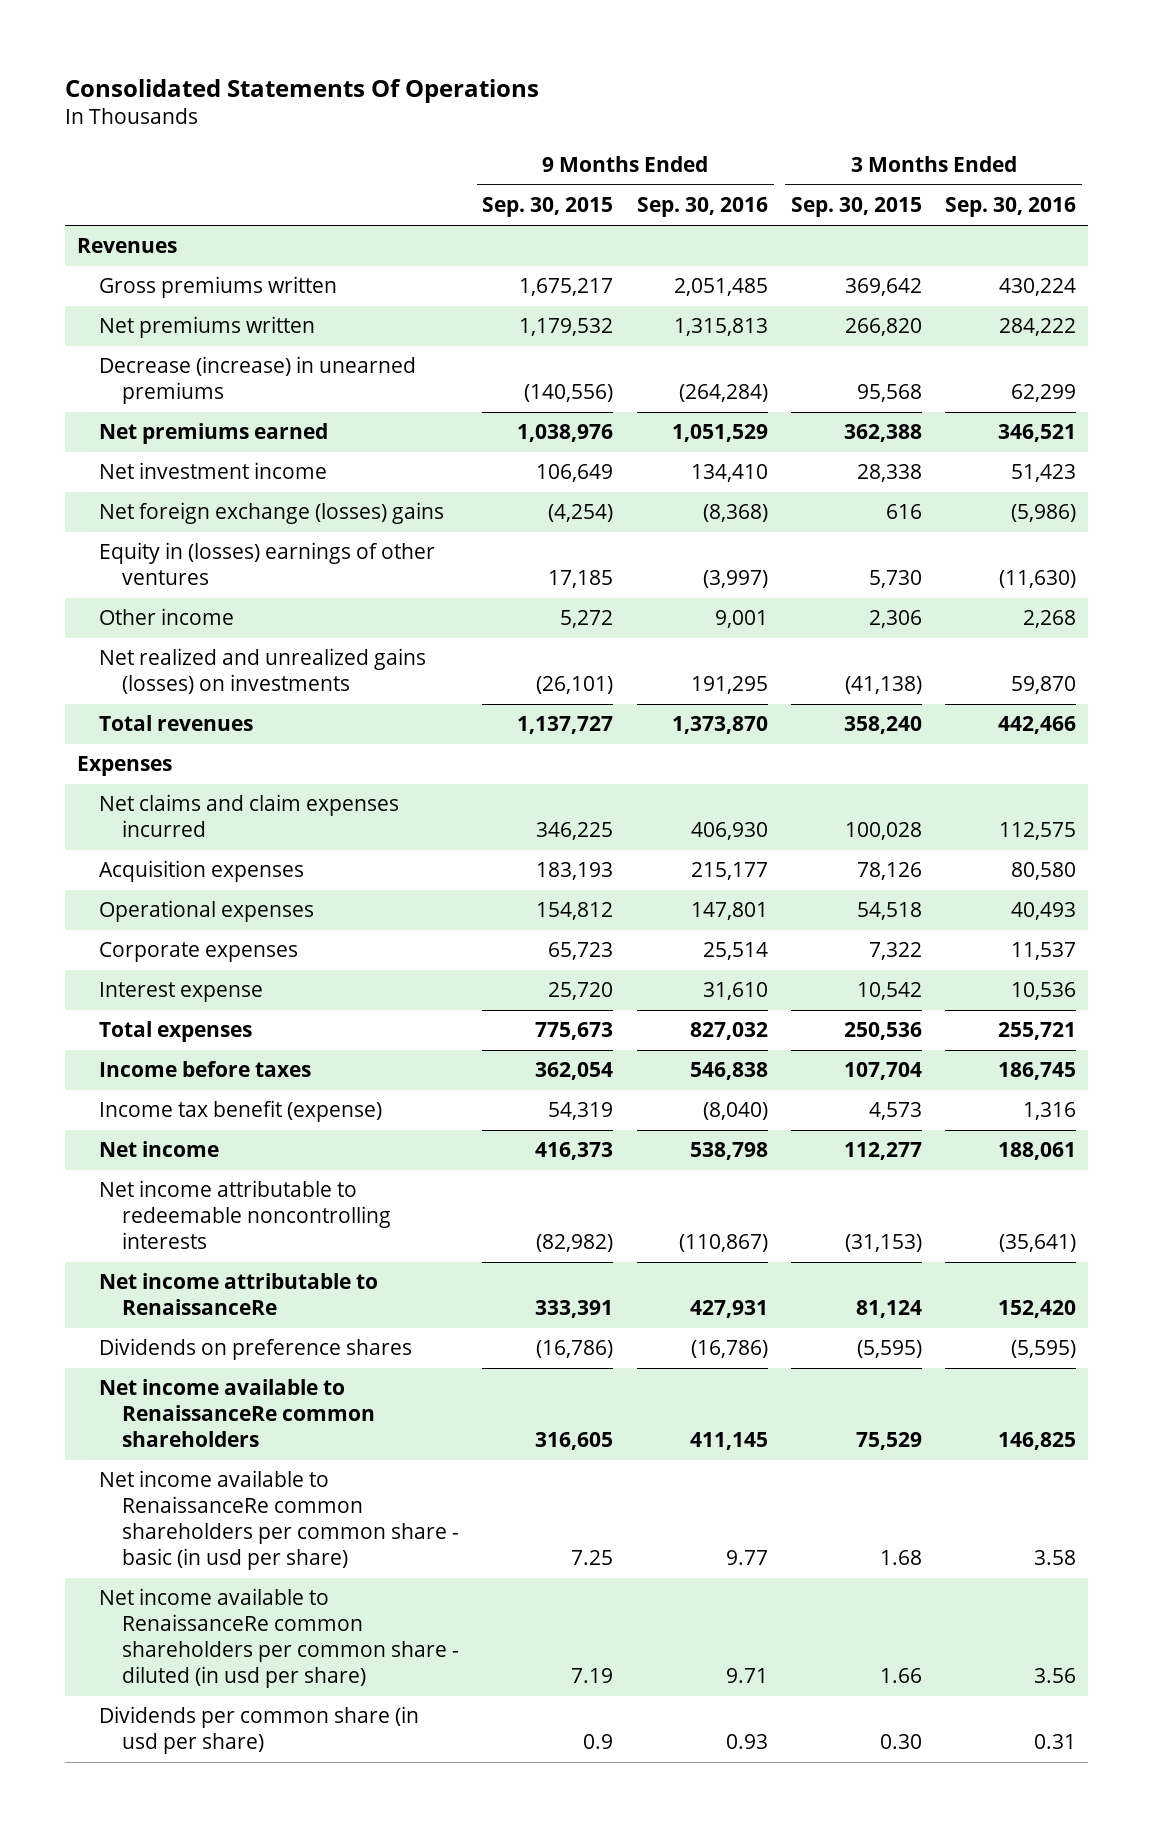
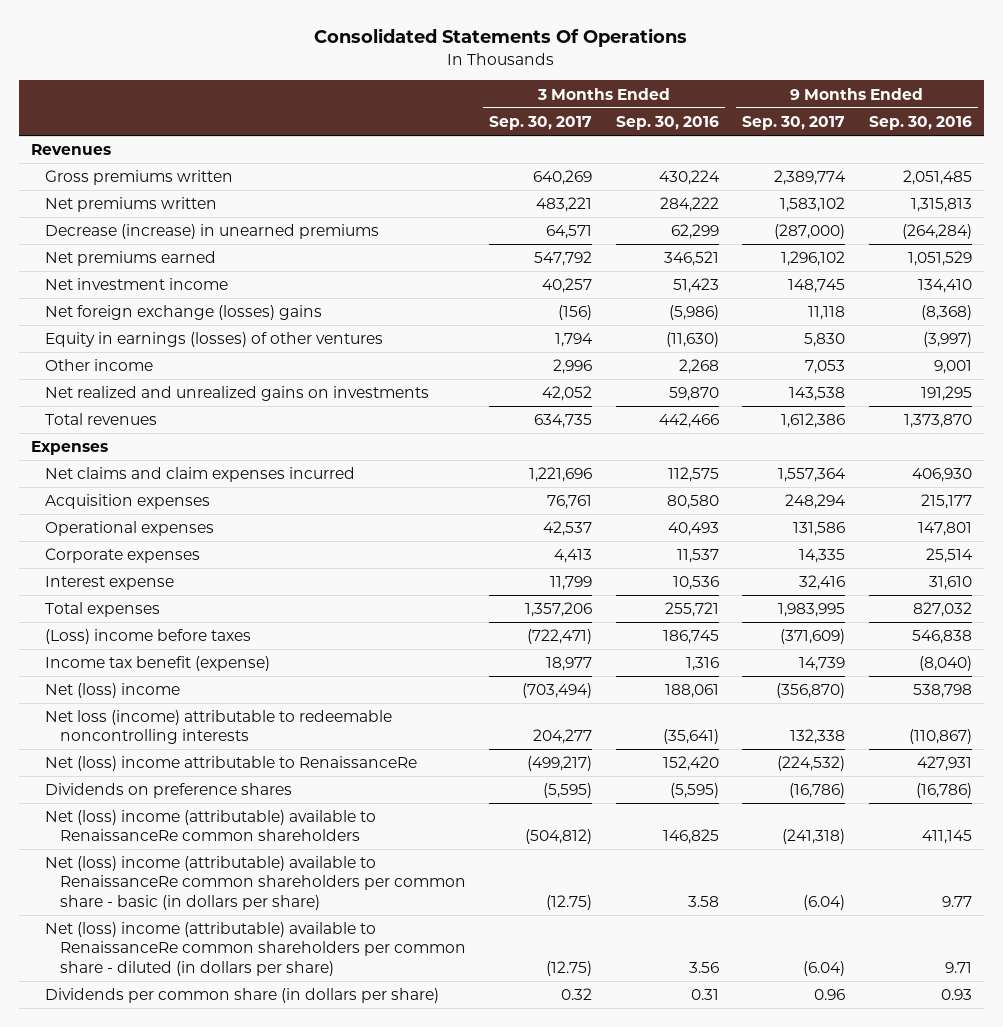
[482,197,614,218] Sep. 30, 2015 -> none
[791,197,923,218] Sep. 30, 2015 -> none
none -> [489,115,593,130] Sep. 30, 2017
none -> [742,115,846,130] Sep. 30, 2017
[99,542,436,586] Equity in (losses) earnings of other ventures -> [45,332,384,348] Equity in earnings (losses) of other ventures
[99,648,427,695] Net realized and unrealized gains (losses) on investments -> [45,386,430,402] Net realized and unrealized gains on investments
[99,1061,312,1078] Income before taxes -> [45,629,252,645] (Loss) income before taxes
[99,1141,220,1158] Net income -> [45,683,181,699] Net (loss) income
[99,1180,392,1250] Net income attributable to redeemable noncontrolling interests -> [45,710,393,745] Net loss (income) attributable to redeemable noncontrolling interests
[99,1273,379,1316] Net income attributable to RenaissanceRe -> [45,756,418,772] Net (loss) income attributable to RenaissanceRe
[99,1379,376,1448] Net income available to RenaissanceRe common shareholders -> [45,810,377,842] Net (loss) income (attributable) available to RenaissanceRe common shareholders
[99,1470,460,1570] Net income available to RenaissanceRe common shareholders per common share - basic (in usd per share) -> [45,856,466,910] Net (loss) income (attributable) available to RenaissanceRe common shareholders per common share - basic (in dollars per share)
[99,1588,460,1688] Net income available to RenaissanceRe common shareholders per common share - diluted (in usd per share) -> [45,922,466,976] Net (loss) income (attributable) available to RenaissanceRe common shareholders per common share - diluted (in dollars per share)
[99,1706,420,1755] Dividends per common share (in usd per share) -> [45,988,440,1004] Dividends per common share (in dollars per share)

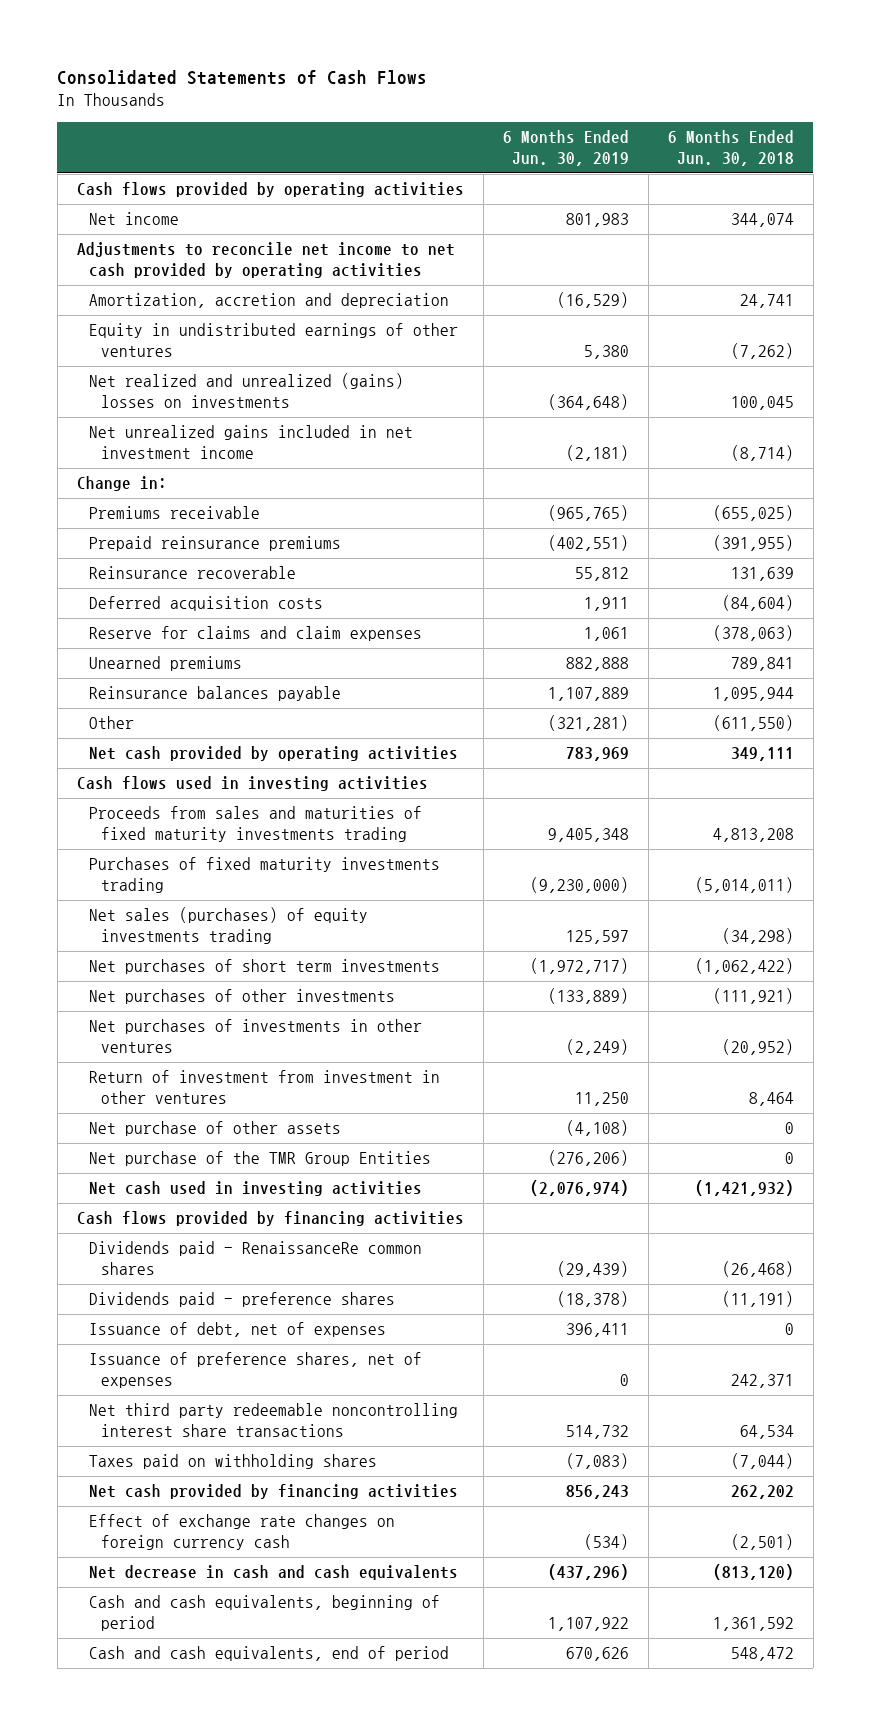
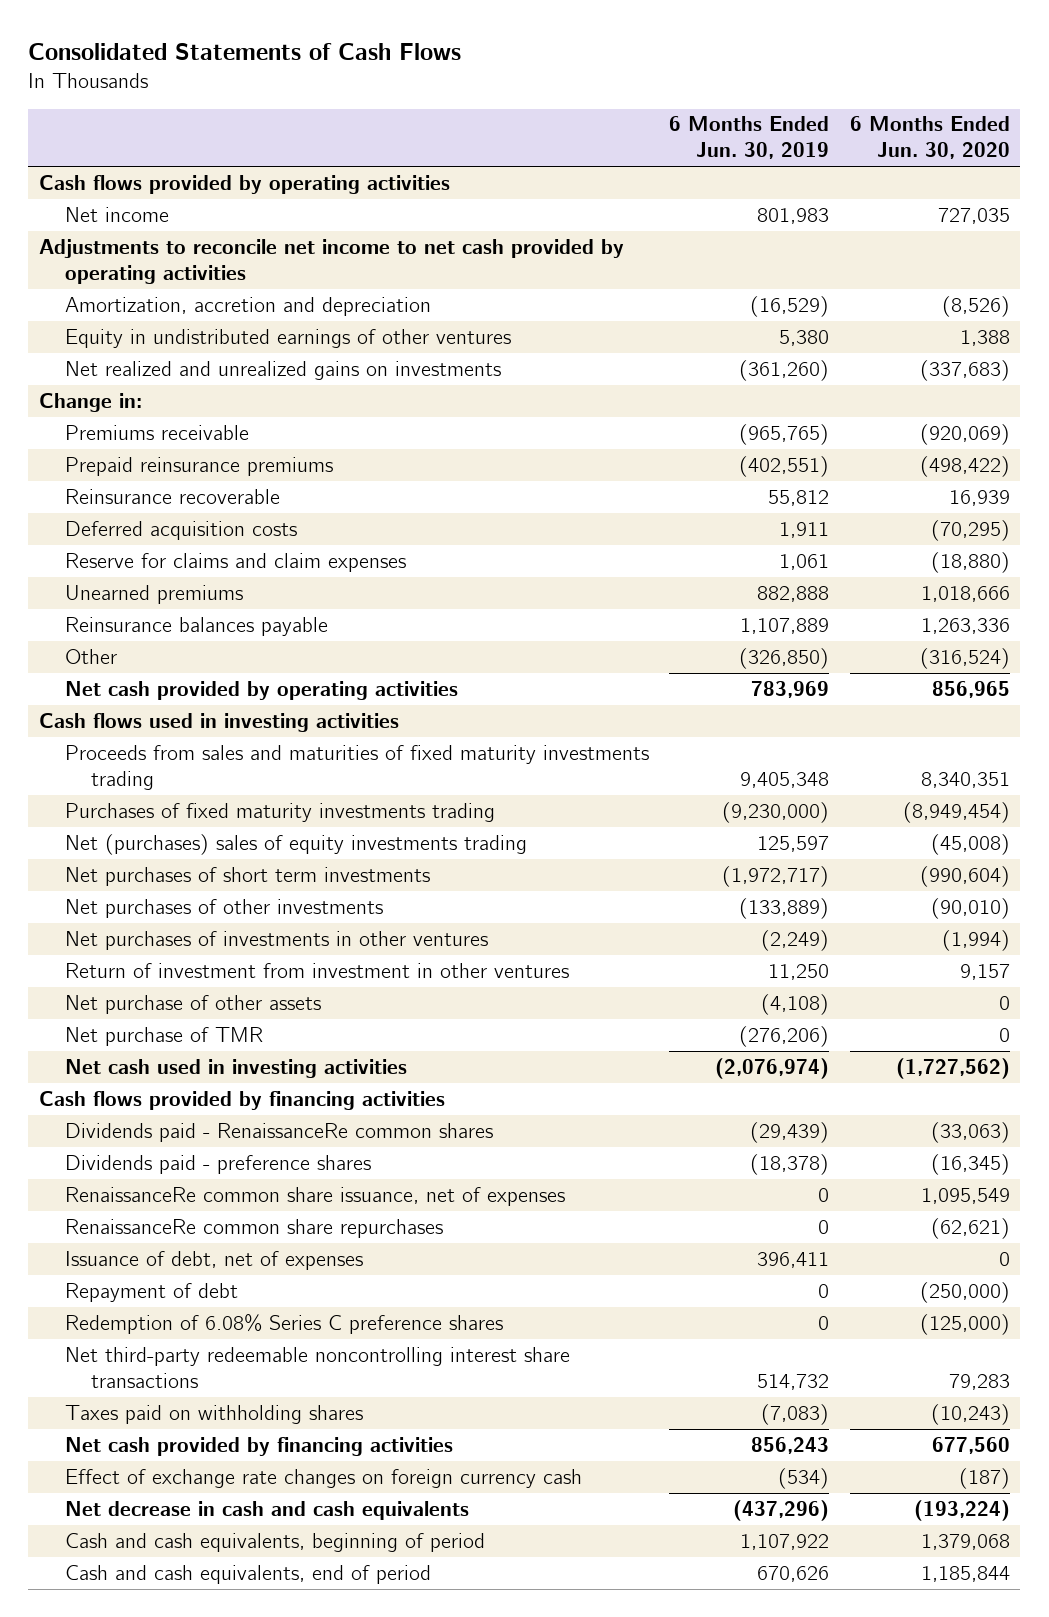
[667,129,794,166] 6 Months Ended Jun. 30, 2018 -> none
none -> [850,116,1011,160] 6 Months Ended Jun. 30, 2020
[88,425,413,460] Net unrealized gains included in net investment income -> none
[88,373,404,409] Net realized and unrealized (gains) losses on investments -> [64,360,501,380] Net realized and unrealized gains on investments
[547,394,629,411] (364,648) -> [739,359,830,381] (361,260)
[547,715,629,732] (321,281) -> [739,647,830,669] (326,850)
[88,907,368,945] Net sales (purchases) of equity investments trading -> [64,833,527,855] Net (purchases) sales of equity investments trading
[88,1151,431,1167] Net purchase of the TMR Group Entities -> [64,1026,263,1046] Net purchase of TMR
none -> [64,1186,565,1206] RenaissanceRe common share issuance, net of expenses
none -> [64,1218,443,1238] RenaissanceRe common share repurchases
[88,1352,422,1389] Issuance of preference shares, net of expenses -> none
none -> [64,1282,238,1302] Repayment of debt
none -> [64,1313,503,1334] Redemption of 6.08% Series C preference shares
[88,1403,458,1438] Net third party redeemable noncontrolling interest share transactions -> [64,1346,570,1388] Net third-party redeemable noncontrolling interest share transactions

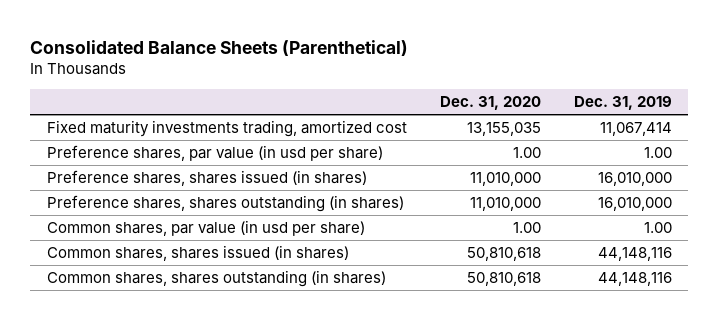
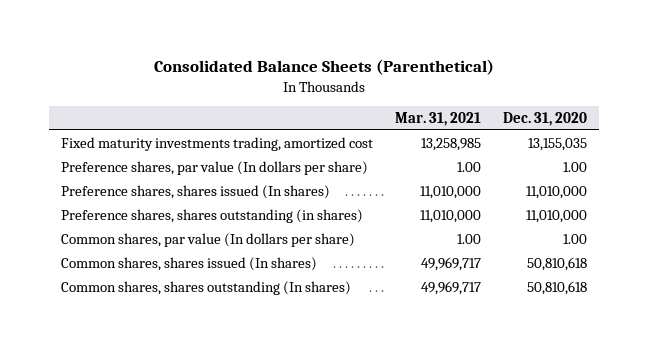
[573,96,672,111] Dec. 31, 2019 -> none
none -> [394,111,481,126] Mar. 31, 2021
[46,144,383,161] Preference shares, par value (in usd per share) -> [60,160,368,175] Preference shares, par value (In dollars per share)
[46,169,367,186] Preference shares, shares issued (in shares) -> [60,184,330,199] Preference shares, shares issued (In shares)
[46,219,365,236] Common shares, par value (in usd per share) -> [60,232,355,247] Common shares, par value (In dollars per share)
[46,244,349,261] Common shares, shares issued (in shares) -> [60,256,317,271] Common shares, shares issued (In shares)
[46,269,386,287] Common shares, shares outstanding (in shares) -> [60,280,351,295] Common shares, shares outstanding (In shares)

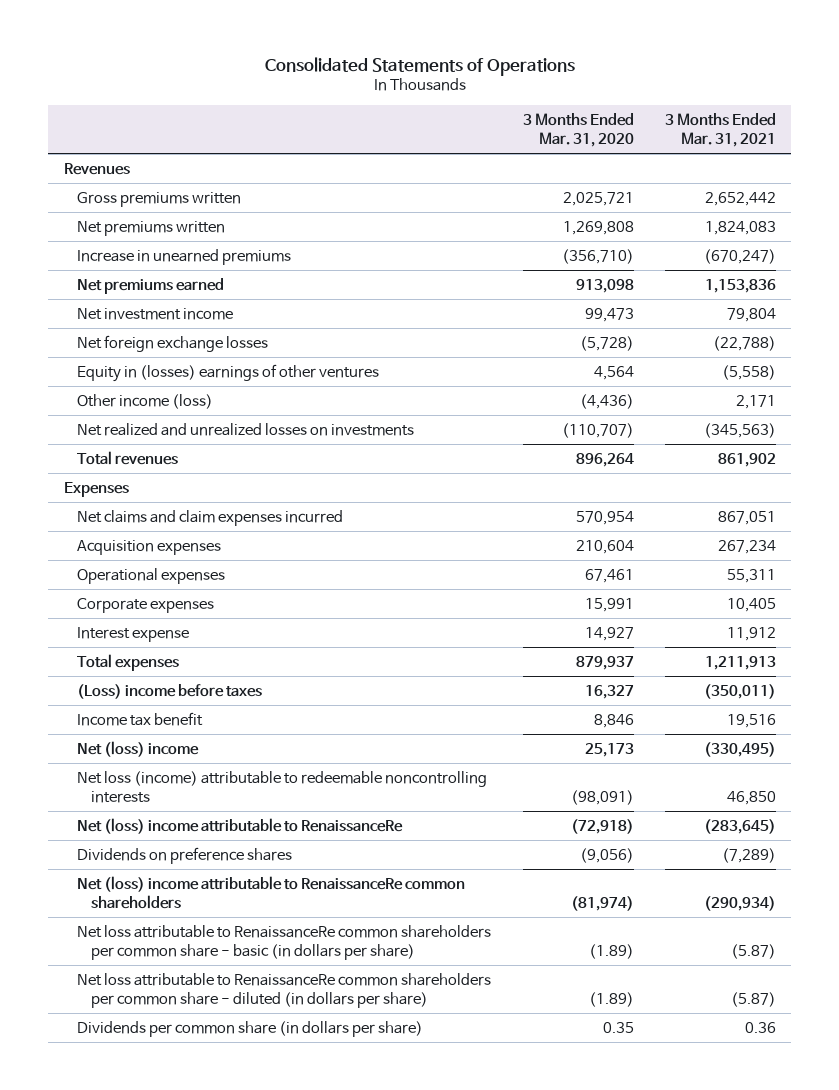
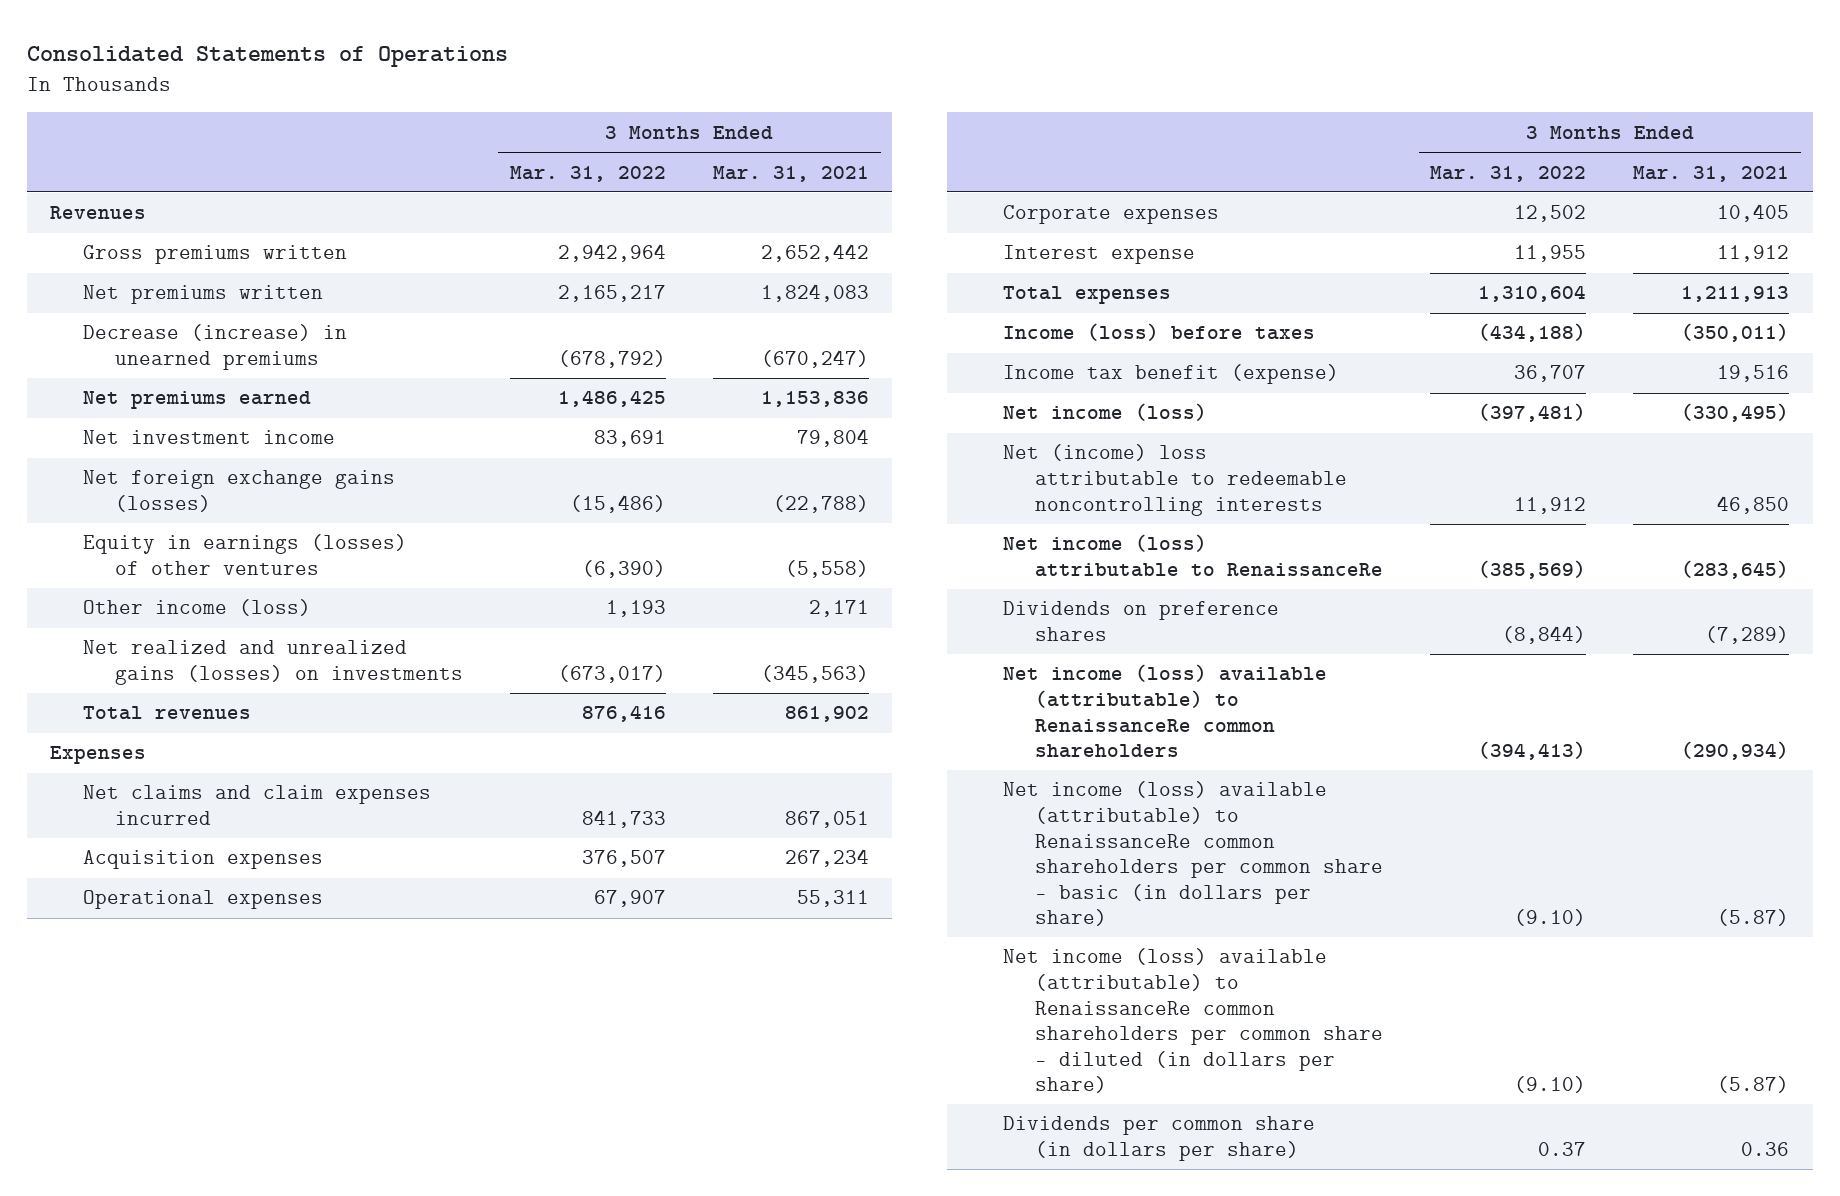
[522,112,634,147] 3 Months Ended Mar. 31, 2020 -> none
none -> [510,165,667,182] Mar. 31, 2022
[77,248,292,265] Increase in unearned premiums -> [82,324,347,371] Decrease (increase) in unearned premiums
[77,334,269,352] Net foreign exchange losses -> [82,470,395,513] Net foreign exchange gains (losses)
[77,363,380,382] Equity in (losses) earnings of other ventures -> [82,534,407,576] Equity in earnings (losses) of other ventures
[77,422,415,436] Net realized and unrealized losses on investments -> [82,640,464,686] Net realized and unrealized gains (losses) on investments
[77,683,263,699] (Loss) income before taxes -> [1003,323,1316,342] Income (loss) before taxes
[77,711,204,726] Income tax benefit -> [1003,364,1340,385] Income tax benefit (expense)
[77,740,200,757] Net (loss) income -> [1003,403,1208,422] Net income (loss)
[77,770,488,803] Net loss (income) attributable to redeemable noncontrolling interests -> [1003,444,1348,516] Net (income) loss attributable to redeemable noncontrolling interests
[77,817,404,834] Net (loss) income attributable to RenaissanceRe -> [1003,534,1384,578] Net income (loss) attributable to RenaissanceRe
[77,875,466,909] Net (loss) income attributable to RenaissanceRe common shareholders -> [1003,664,1328,759] Net income (loss) available (attributable) to RenaissanceRe common shareholders
[77,924,492,960] Net loss attributable to RenaissanceRe common shareholders per common share - basic (in dollars per share) -> [1003,781,1384,927] Net income (loss) available (attributable) to RenaissanceRe common shareholders per common share - basic (in dollars per share)
[77,972,492,1008] Net loss attributable to RenaissanceRe common shareholders per common share - diluted (in dollars per share) -> [1003,948,1384,1094] Net income (loss) available (attributable) to RenaissanceRe common shareholders per common share - diluted (in dollars per share)

